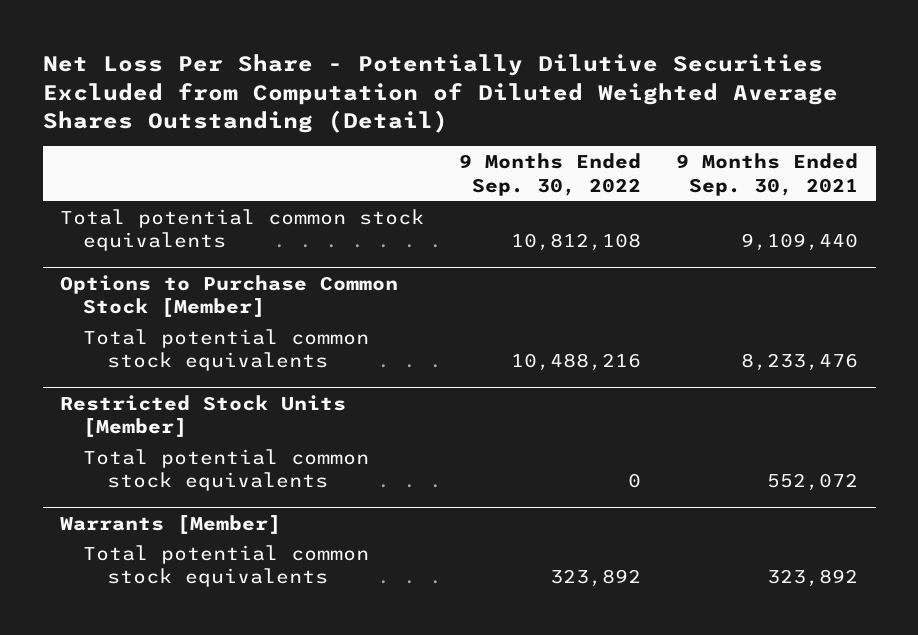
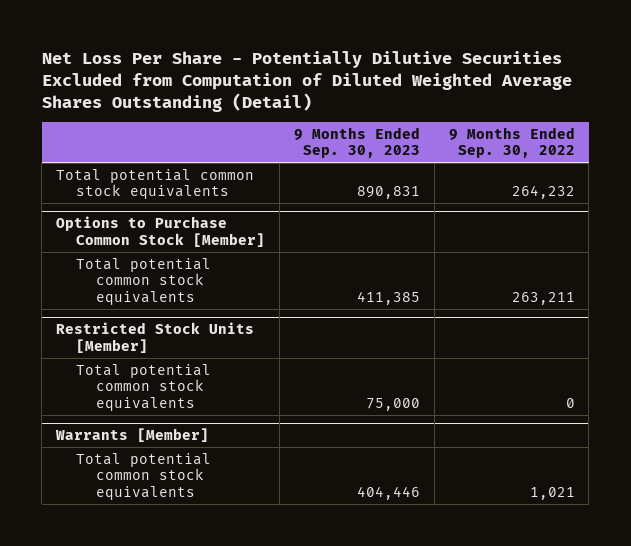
[676,153,859,196] 9 Months Ended Sep. 30, 2021 -> none
none -> [293,126,420,159] 9 Months Ended Sep. 30, 2023
[511,233,642,252] 10,812,108 -> [511,185,575,200] 264,232
[511,353,642,372] 10,488,216 -> [511,292,575,306] 263,211
[550,569,642,588] 323,892 -> [529,487,575,501] 1,021

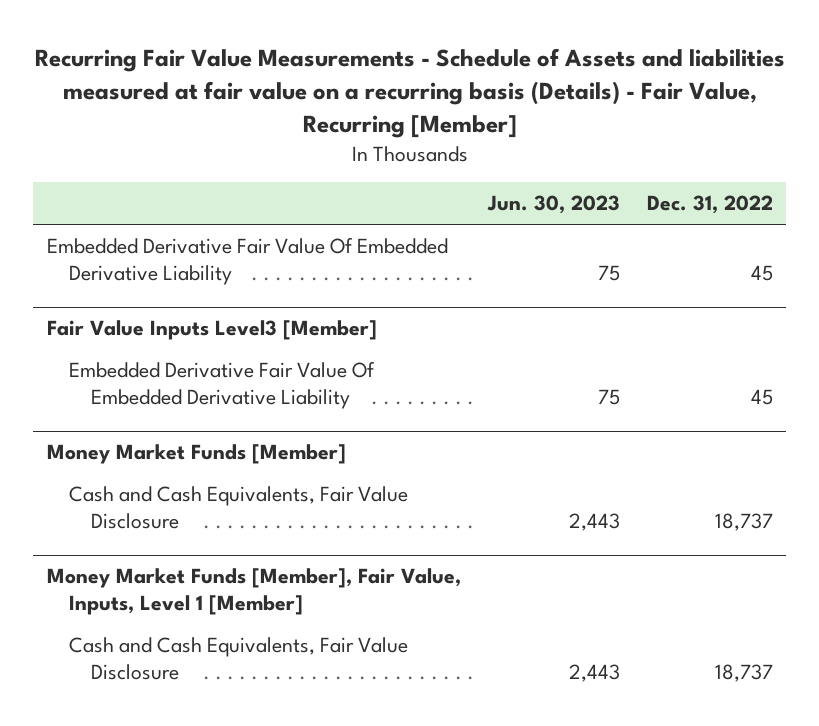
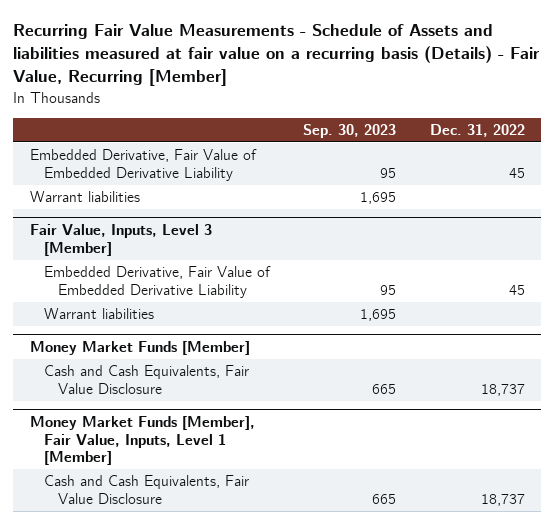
[486,195,620,215] Jun. 30, 2023 -> none
none -> [303,123,397,138] Sep. 30, 2023
[46,236,448,285] Embedded Derivative Fair Value Of Embedded Derivative Liability -> [29,149,257,181] Embedded Derivative, Fair Value of Embedded Derivative Liability
none -> [29,191,140,203] Warrant liabilities
[46,320,377,341] Fair Value Inputs Level3 [Member] -> [29,223,212,256] Fair Value, Inputs, Level 3 [Member]
[68,360,375,409] Embedded Derivative Fair Value Of Embedded Derivative Liability -> [43,266,271,298] Embedded Derivative, Fair Value of Embedded Derivative Liability
none -> [43,308,154,320] Warrant liabilities

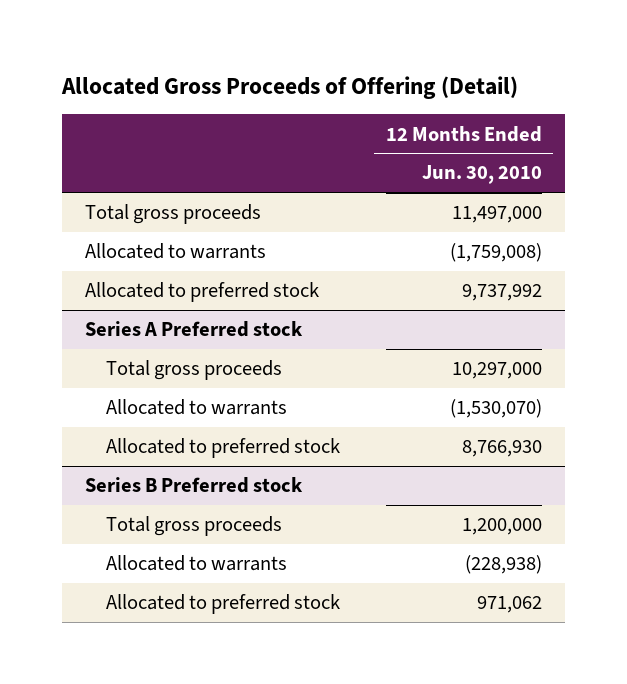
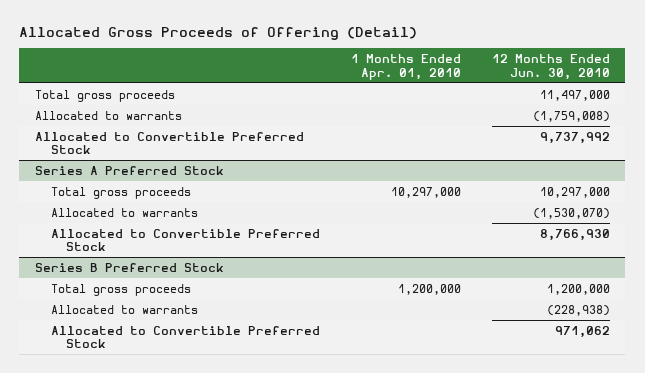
none -> [350,53,461,80] 1 Months Ended Apr. 01, 2010
[84,282,319,303] Allocated to preferred stock -> [35,131,305,155] Allocated to Convertible Preferred Stock
[84,321,303,338] Series A Preferred stock -> [35,165,225,175] Series A Preferred Stock
[106,438,341,459] Allocated to preferred stock -> [50,228,320,252] Allocated to Convertible Preferred Stock
[84,477,303,494] Series B Preferred stock -> [35,262,225,272] Series B Preferred Stock
[106,594,341,615] Allocated to preferred stock -> [50,325,320,349] Allocated to Convertible Preferred Stock

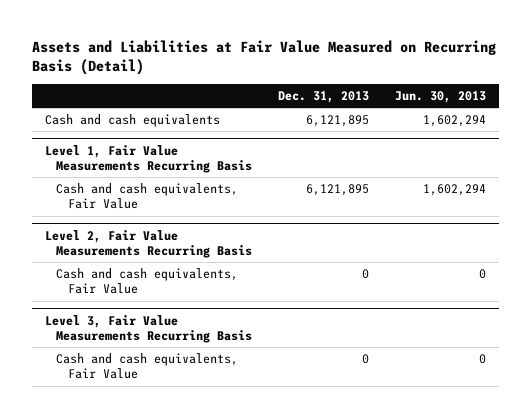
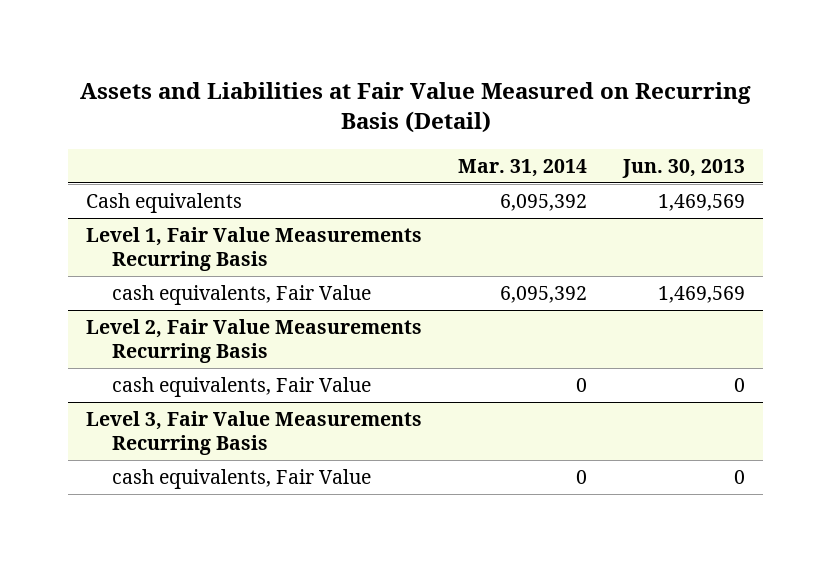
[278,90,370,103] Dec. 31, 2013 -> none
none -> [458,158,588,177] Mar. 31, 2014
[44,114,220,128] Cash and cash equivalents -> [86,193,243,214] Cash equivalents
[423,115,487,128] 1,602,294 -> [658,194,746,212] 1,469,569
[56,183,239,210] Cash and cash equivalents, Fair Value -> [111,285,371,306] cash equivalents, Fair Value
[423,184,487,197] 1,602,294 -> [658,286,746,304] 1,469,569
[56,268,239,295] Cash and cash equivalents, Fair Value -> [111,377,371,398] cash equivalents, Fair Value
[56,353,239,380] Cash and cash equivalents, Fair Value -> [111,469,371,490] cash equivalents, Fair Value

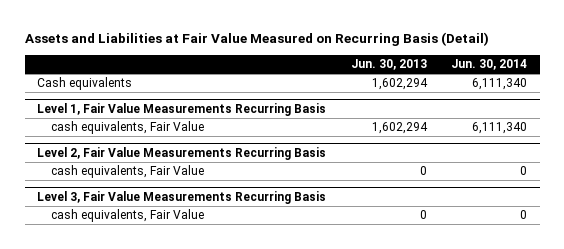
[458,158,588,177] Mar. 31, 2014 -> none
none -> [451,59,528,71] Jun. 30, 2014
[658,194,746,212] 1,469,569 -> [371,78,428,91] 1,602,294
[658,286,746,304] 1,469,569 -> [371,122,428,135] 1,602,294

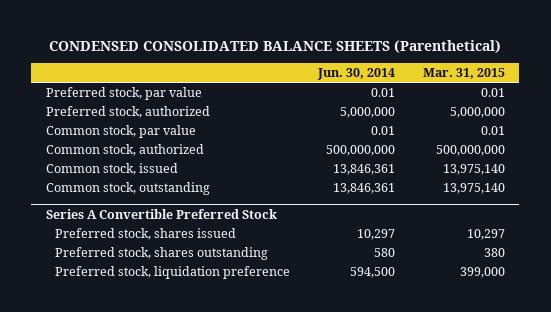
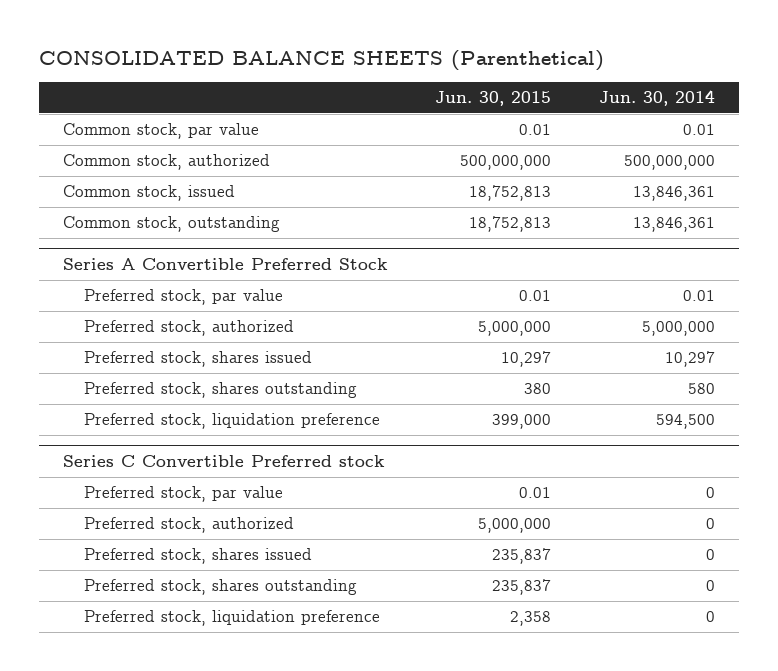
[49,39,502,53] CONDENSED CONSOLIDATED BALANCE SHEETS (Parenthetical) -> [38,49,604,71] CONSOLIDATED BALANCE SHEETS (Parenthetical)
[423,67,506,79] Mar. 31, 2015 -> none
none -> [434,91,551,107] Jun. 30, 2015
[45,87,202,101] Preferred stock, par value -> none
[45,106,210,119] Preferred stock, authorized -> none
none -> [83,289,283,306] Preferred stock, par value
none -> [83,320,294,337] Preferred stock, authorized
none -> [62,455,385,468] Series C Convertible Preferred stock
none -> [83,486,283,503] Preferred stock, par value
none -> [83,517,294,534] Preferred stock, authorized
none -> [83,548,312,565] Preferred stock, shares issued
none -> [83,579,357,596] Preferred stock, shares outstanding
none -> [83,610,380,627] Preferred stock, liquidation preference

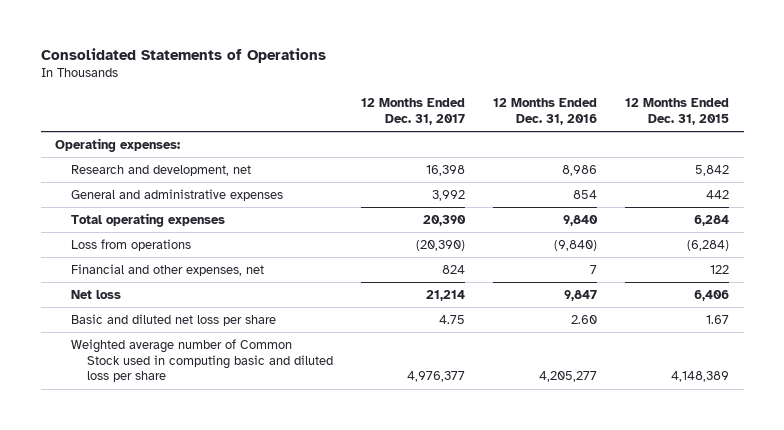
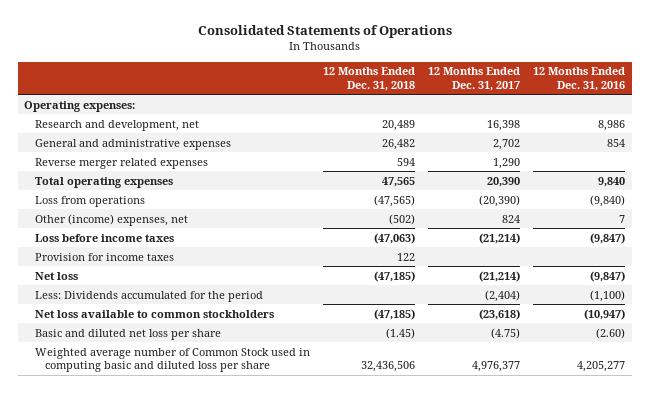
[625,98,730,125] 12 Months Ended Dec. 31, 2015 -> none
none -> [322,67,415,91] 12 Months Ended Dec. 31, 2018
[431,189,465,201] 3,992 -> [493,138,521,150] 2,702
none -> [34,157,208,169] Reverse merger related expenses
[70,263,264,276] Financial and other expenses, net -> [34,213,188,226] Other (income) expenses, net
none -> [34,233,174,242] Loss before income taxes
none -> [34,252,174,261] Provision for income taxes
[425,289,465,301] 21,214 -> [479,270,521,282] (21,214)
[564,289,598,301] 9,847 -> [590,270,626,282] (9,847)
none -> [34,290,263,302] Less: Dividends accumulated for the period
none -> [34,309,274,318] Net loss available to common stockholders
[438,314,465,324] 4.75 -> [491,327,521,339] (4.75)
[571,314,598,324] 2.60 -> [596,327,626,339] (2.60)

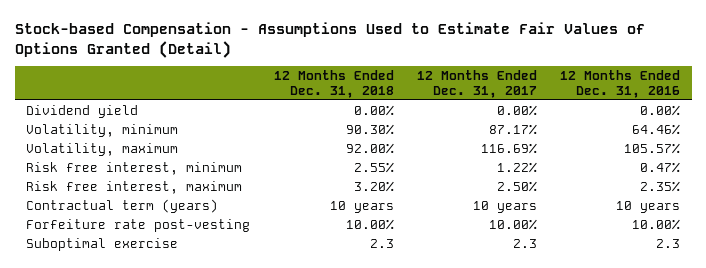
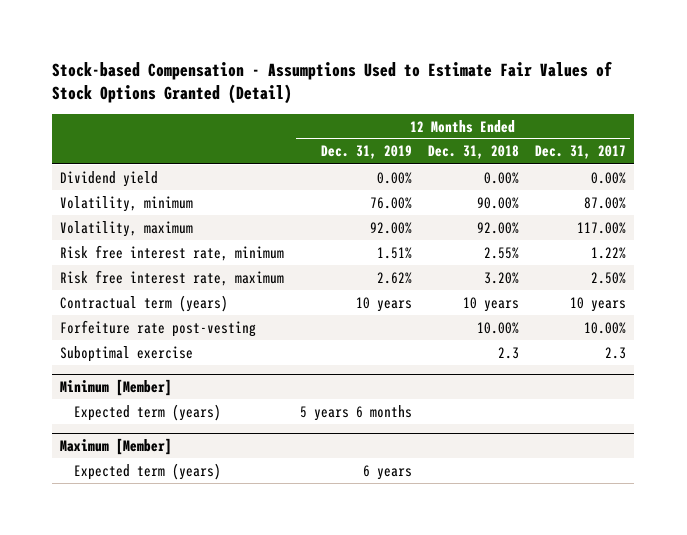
[14,22,645,58] Stock-based Compensation - Assumptions Used to Estimate Fair Values of Options Granted (Detail) -> [52,60,613,105] Stock-based Compensation - Assumptions Used to Estimate Fair Values of Stock Options Granted (Detail)
[560,70,681,98] 12 Months Ended Dec. 31, 2016 -> none
none -> [321,145,413,160] Dec. 31, 2019
[345,123,394,135] 90.30% -> [477,196,520,209] 90.00%
[488,123,537,135] 87.17% -> [584,196,627,209] 87.00%
[480,142,537,154] 116.69% -> [577,221,627,234] 117.00%
[26,161,243,175] Risk free interest, minimum -> [60,244,285,261] Risk free interest rate, minimum
[26,180,243,194] Risk free interest, maximum -> [60,269,285,286] Risk free interest rate, maximum
none -> [60,378,173,396] Minimum [Member]
none -> [73,403,221,421] Expected term (years)
none -> [60,437,173,455] Maximum [Member]
none -> [73,462,221,480] Expected term (years)

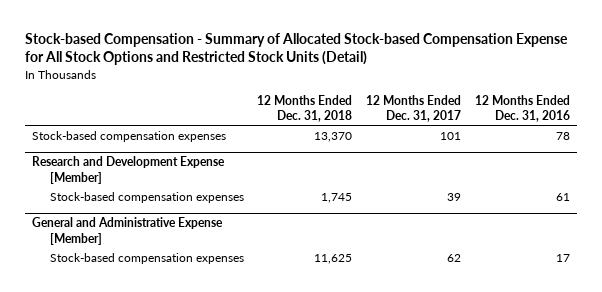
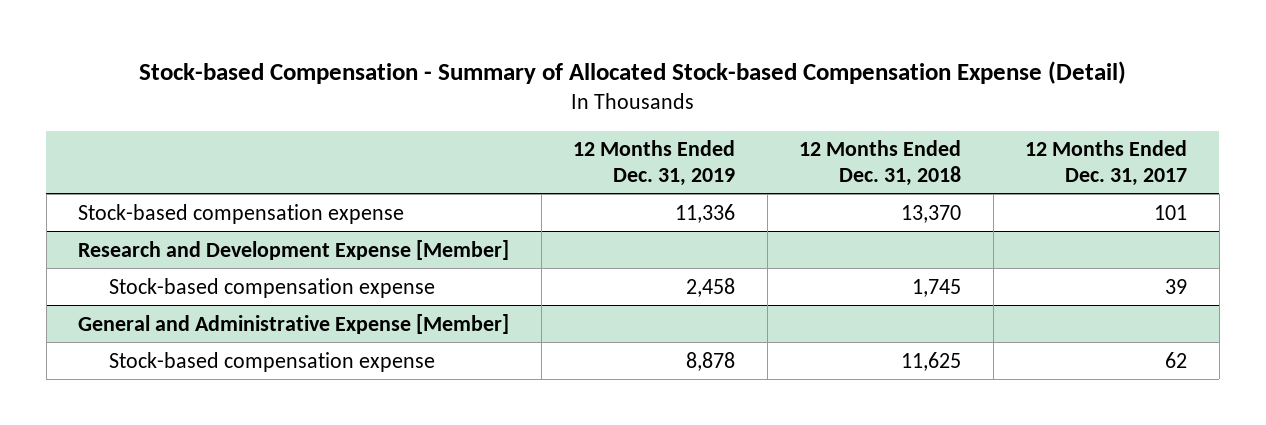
[24,32,568,66] Stock-based Compensation - Summary of Allocated Stock-based Compensation Expense for All Stock Options and Restricted Stock Units (Detail) -> [138,60,1126,84] Stock-based Compensation - Summary of Allocated Stock-based Compensation Expense (Detail)
[475,94,571,123] 12 Months Ended Dec. 31, 2016 -> none
none -> [573,140,736,186] 12 Months Ended Dec. 31, 2019
[31,130,226,142] Stock-based compensation expenses -> [78,203,405,224] Stock-based compensation expense
[49,191,244,203] Stock-based compensation expenses -> [108,277,435,298] Stock-based compensation expense
[49,252,244,264] Stock-based compensation expenses -> [108,351,435,372] Stock-based compensation expense

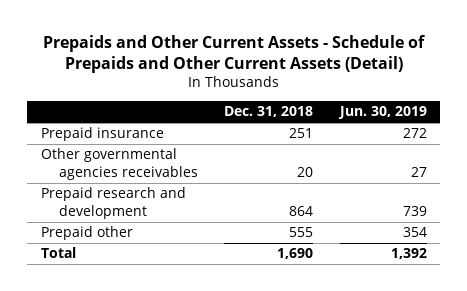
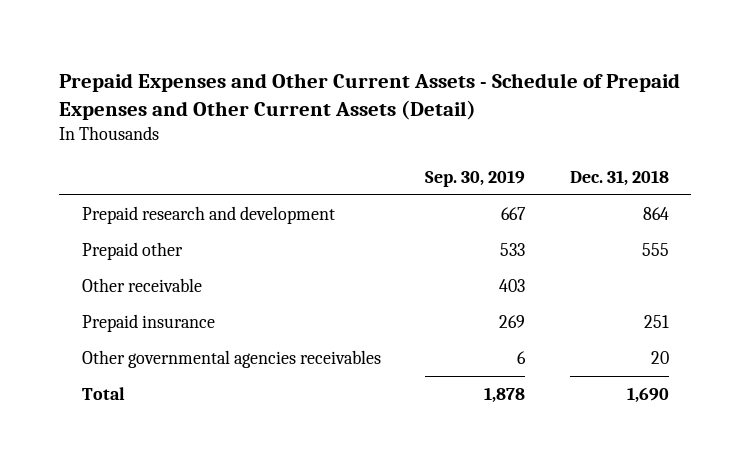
[42,35,425,74] Prepaids and Other Current Assets - Schedule of Prepaids and Other Current Assets (Detail) -> [59,72,681,120] Prepaid Expenses and Other Current Assets - Schedule of Prepaid Expenses and Other Current Assets (Detail)
[337,106,427,120] Jun. 30, 2019 -> none
none -> [425,169,526,187] Sep. 30, 2019
none -> [81,278,202,293] Other receivable
[40,127,164,142] Prepaid insurance -> [81,314,215,333] Prepaid insurance
[40,148,198,180] Other governmental agencies receivables -> [81,350,381,369] Other governmental agencies receivables

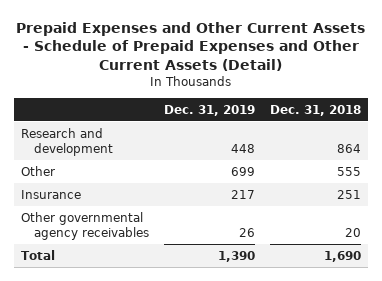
[425,169,526,187] Sep. 30, 2019 -> none
none -> [163,104,255,116] Dec. 31, 2019
[81,278,202,293] Other receivable -> none
[81,206,335,225] Prepaid research and development -> [21,127,114,156] Research and development
[81,242,183,261] Prepaid other -> [21,165,56,176] Other
[81,314,215,333] Prepaid insurance -> [21,189,82,199] Insurance
[81,350,381,369] Other governmental agencies receivables -> [21,211,150,240] Other governmental agency receivables

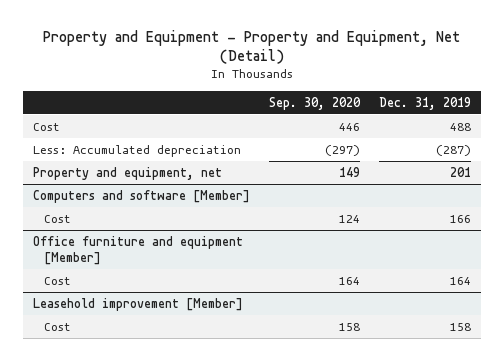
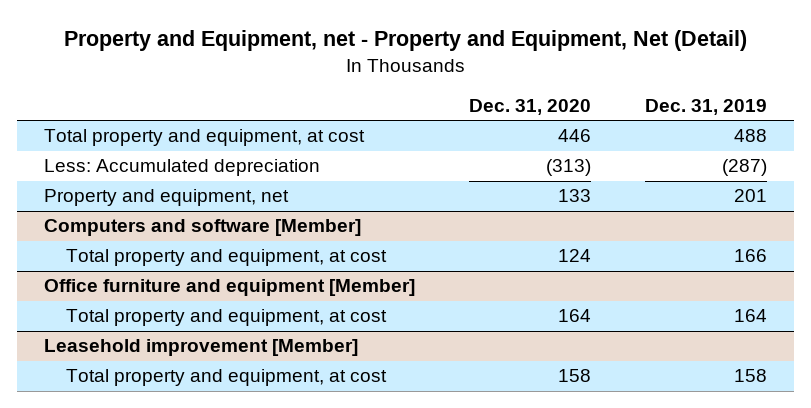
[42,30,460,65] Property and Equipment - Property and Equipment, Net (Detail) -> [63,30,747,52] Property and Equipment, net - Property and Equipment, Net (Detail)
[268,96,361,110] Sep. 30, 2020 -> none
none -> [469,99,592,116] Dec. 31, 2020
[32,122,60,131] Cost -> [44,129,366,147] Total property and equipment, at cost
[43,214,71,223] Cost -> [65,249,387,267] Total property and equipment, at cost
[43,276,71,285] Cost -> [65,309,387,327] Total property and equipment, at cost
[43,322,71,331] Cost -> [65,369,387,387] Total property and equipment, at cost

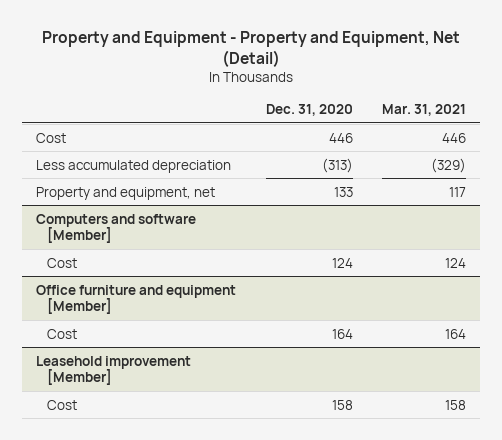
[63,30,747,52] Property and Equipment, net - Property and Equipment, Net (Detail) -> [42,30,461,67] Property and Equipment - Property and Equipment, Net (Detail)
[645,99,768,116] Dec. 31, 2019 -> none
none -> [381,104,466,117] Mar. 31, 2021
[44,129,366,147] Total property and equipment, at cost -> [36,132,67,143] Cost
[44,159,321,177] Less: Accumulated depreciation -> [36,159,232,173] Less accumulated depreciation
[65,249,387,267] Total property and equipment, at cost -> [46,257,77,268] Cost
[65,309,387,327] Total property and equipment, at cost -> [46,328,77,339] Cost
[65,369,387,387] Total property and equipment, at cost -> [46,399,77,410] Cost

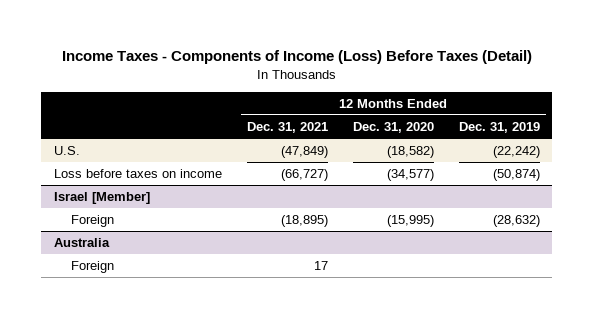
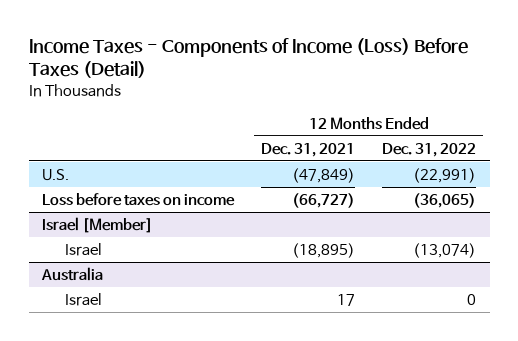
[352,121,434,133] Dec. 31, 2020 -> none
[458,121,540,133] Dec. 31, 2019 -> none
none -> [382,142,477,157] Dec. 31, 2022
[70,215,114,228] Foreign -> [64,242,102,256] Israel
[70,261,114,274] Foreign -> [64,292,102,306] Israel

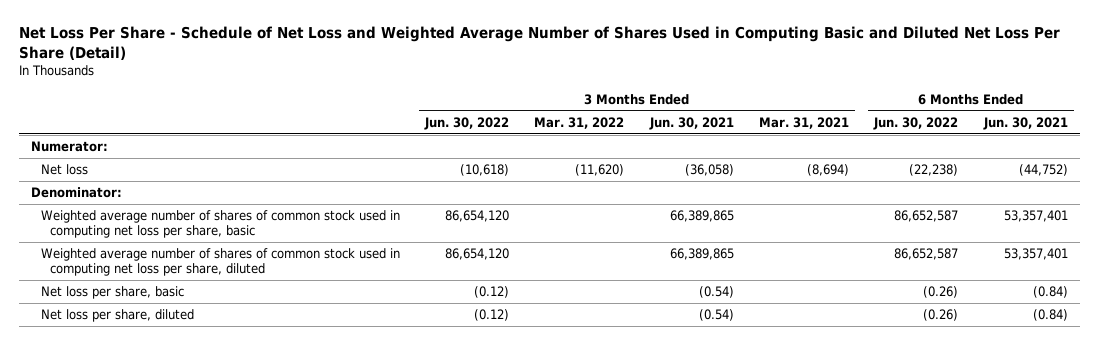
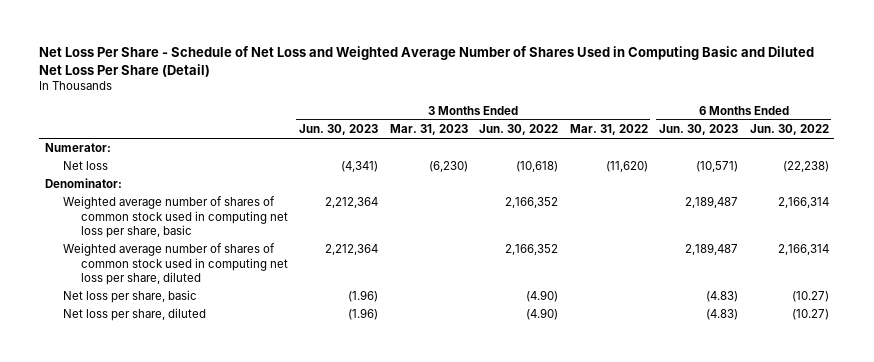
[648,116,734,130] Jun. 30, 2021 -> none
[759,116,850,129] Mar. 31, 2021 -> none
[982,116,1068,130] Jun. 30, 2021 -> none
none -> [299,124,379,136] Jun. 30, 2023
none -> [389,124,468,136] Mar. 31, 2023
none -> [659,124,739,136] Jun. 30, 2023
[445,210,510,223] 86,654,120 -> [505,197,559,209] 2,166,352
[894,210,959,223] 86,652,587 -> [777,197,829,209] 2,166,314
[445,248,510,261] 86,654,120 -> [505,244,559,256] 2,166,352
[894,248,959,261] 86,652,587 -> [777,244,829,256] 2,166,314
[474,286,510,299] (0.12) -> [526,290,559,303] (4.90)
[923,286,959,299] (0.26) -> [791,291,829,303] (10.27)
[474,309,510,322] (0.12) -> [526,308,559,321] (4.90)
[923,309,959,322] (0.26) -> [791,309,829,321] (10.27)

